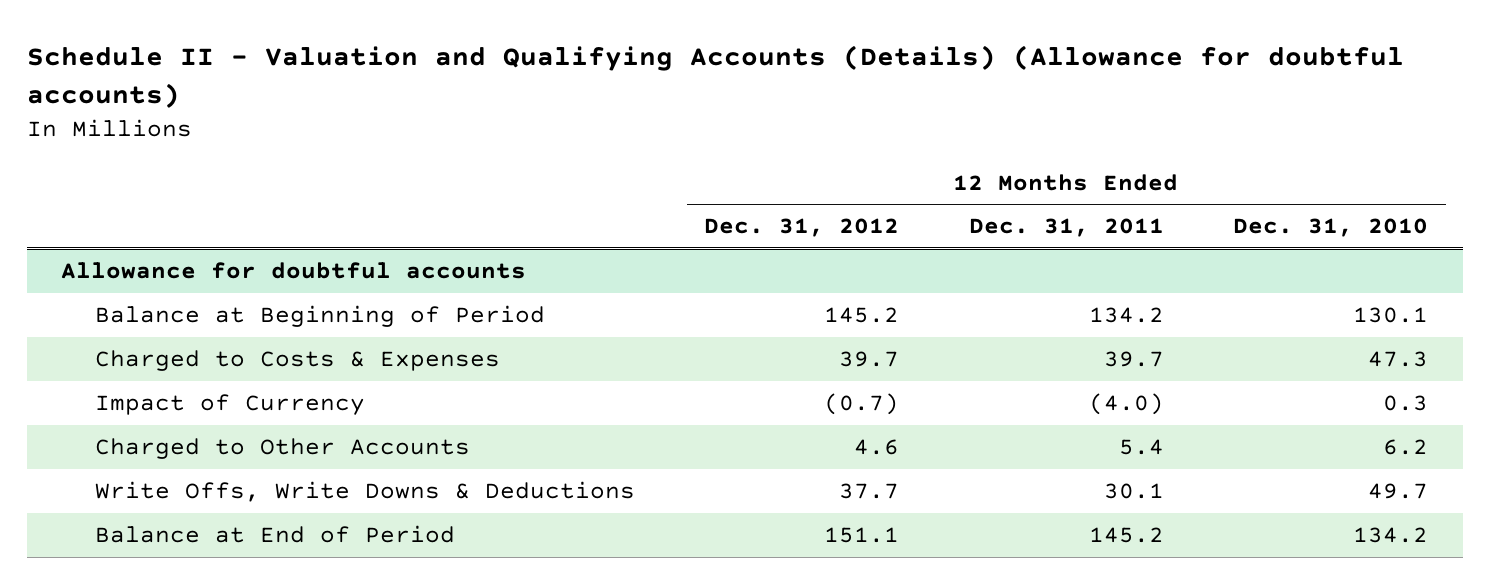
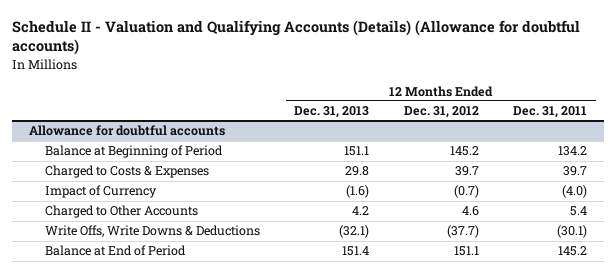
[1233,218,1429,238] Dec. 31, 2010 -> none
none -> [294,106,370,119] Dec. 31, 2013
[839,483,900,500] 37.7 -> [446,225,479,239] (37.7)
[1103,483,1164,500] 30.1 -> [557,225,588,239] (30.1)

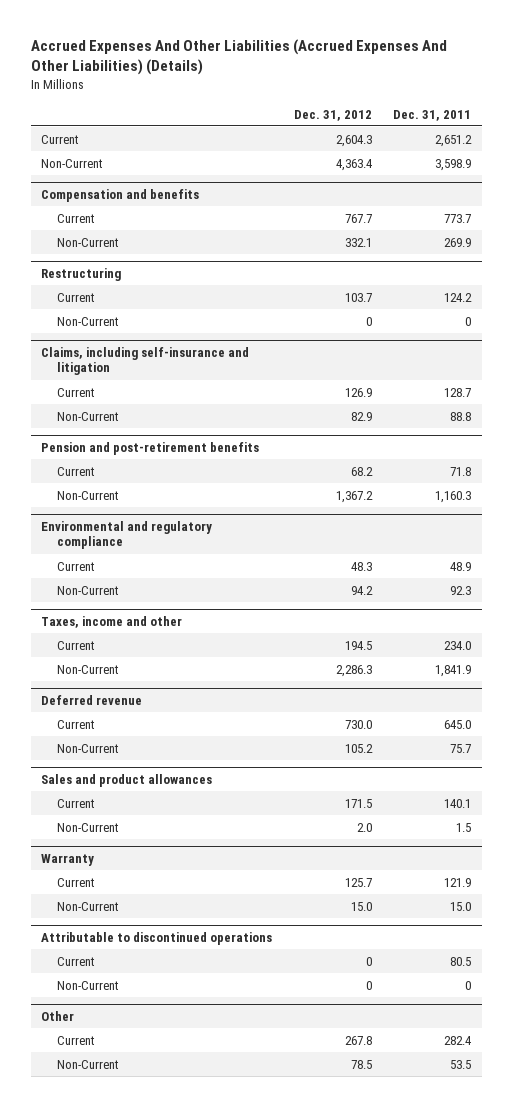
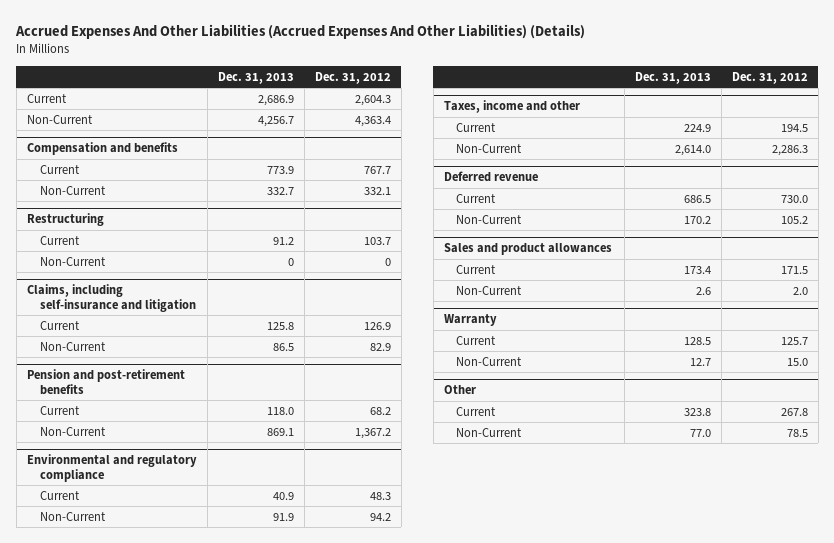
[392,109,471,121] Dec. 31, 2011 -> none
none -> [217,71,294,84] Dec. 31, 2013
[41,932,273,946] Attributable to discontinued operations -> none
[56,956,95,966] Current -> none
[56,980,119,990] Non-Current -> none

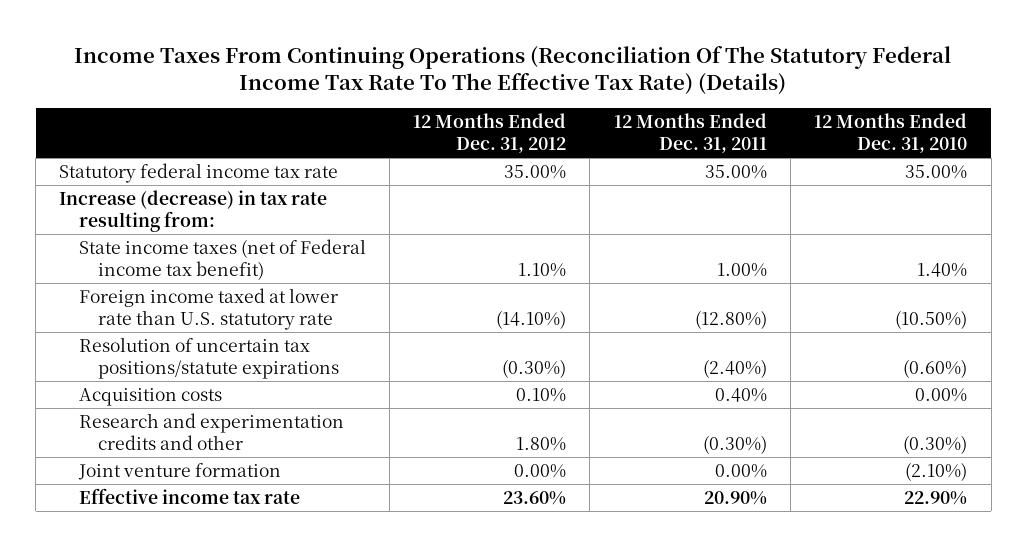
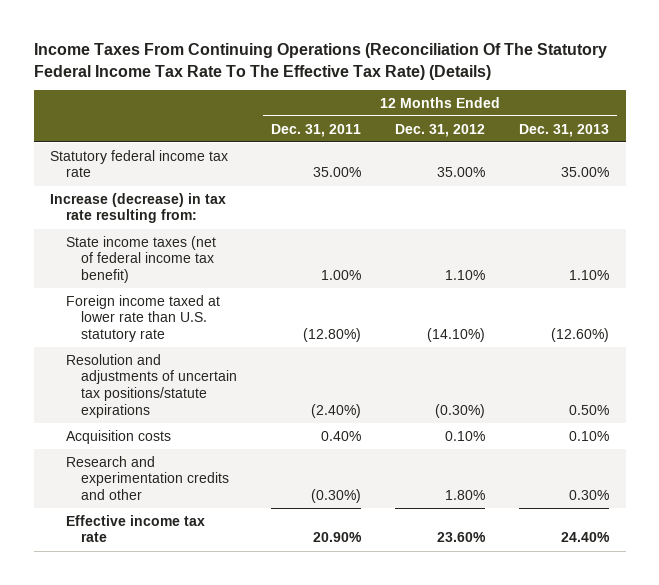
[814,112,968,154] 12 Months Ended Dec. 31, 2010 -> none
none -> [518,123,609,137] Dec. 31, 2013
[78,238,366,281] State income taxes (net of Federal income tax benefit) -> [65,235,216,284] State income taxes (net of federal income tax benefit)
[78,336,339,380] Resolution of uncertain tax positions/statute expirations -> [65,353,238,419] Resolution and adjustments of uncertain tax positions/statute expirations
[77,462,281,480] Joint venture formation -> none

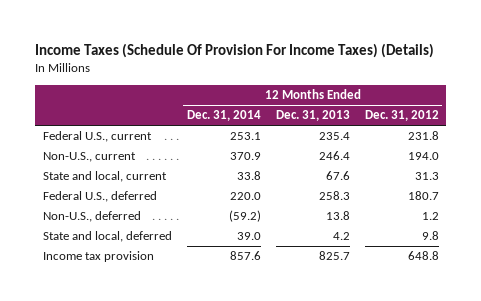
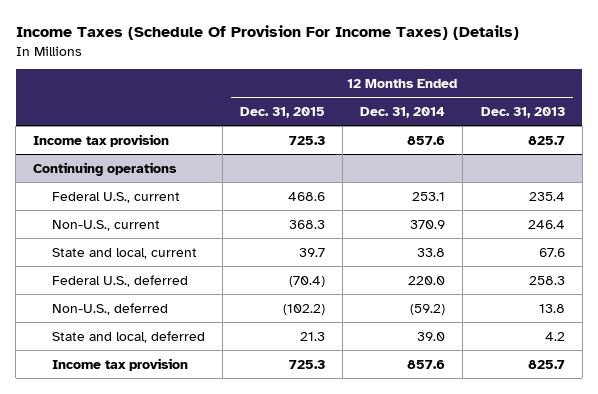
[364,110,439,122] Dec. 31, 2012 -> none
none -> [240,106,326,118] Dec. 31, 2015
none -> [33,133,170,147] Income tax provision
none -> [33,161,178,176] Continuing operations

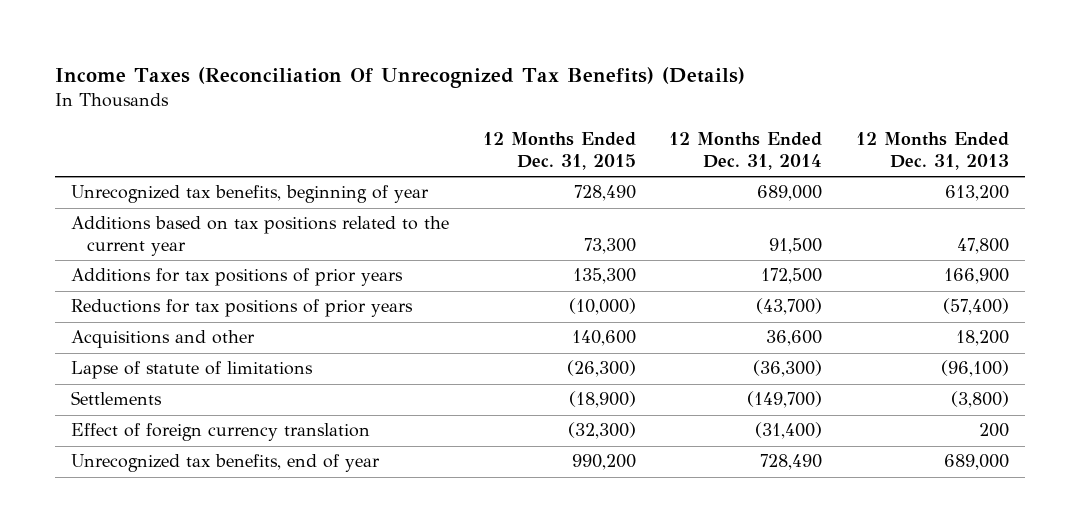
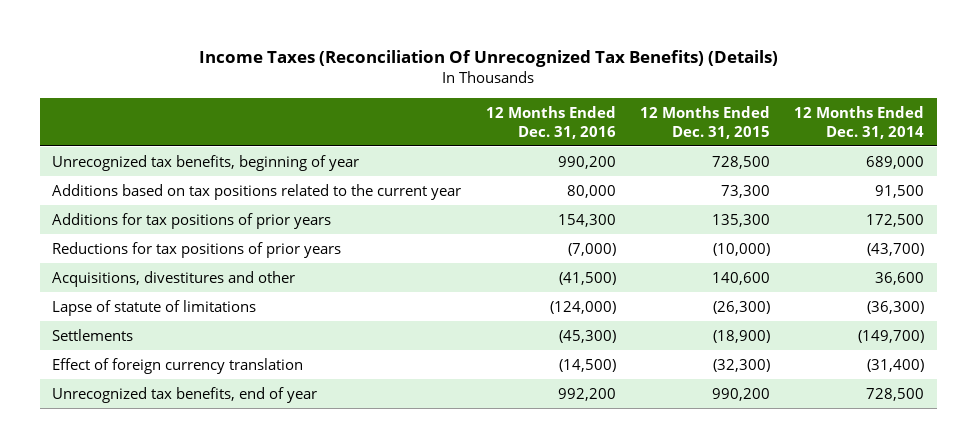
[855,132,1009,171] 12 Months Ended Dec. 31, 2013 -> none
none -> [485,105,616,139] 12 Months Ended Dec. 31, 2016
[573,185,636,202] 728,490 -> [711,155,770,169] 728,500
[71,330,256,349] Acquisitions and other -> [52,270,296,287] Acquisitions, divestitures and other
[760,454,823,471] 728,490 -> [866,387,925,401] 728,500

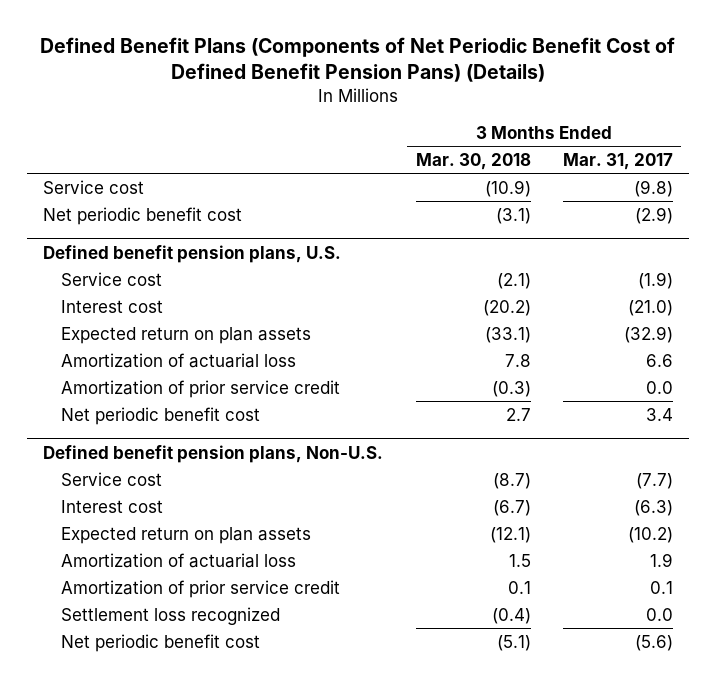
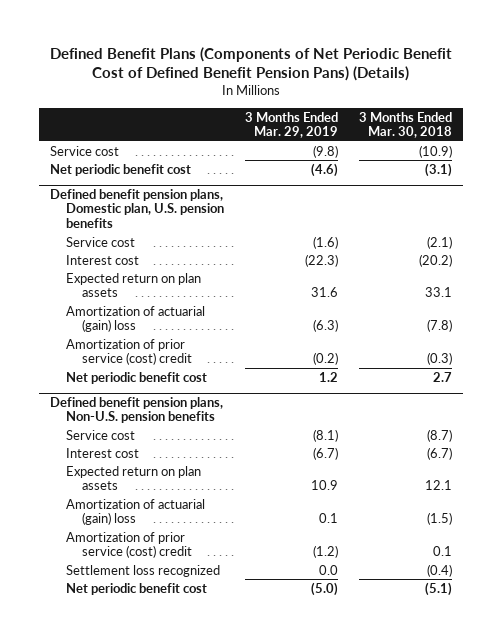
[563,152,674,170] Mar. 31, 2017 -> none
none -> [245,111,339,139] 3 Months Ended Mar. 29, 2019
[43,244,342,263] Defined benefit pension plans, U.S. -> [49,188,224,229] Defined benefit pension plans, Domestic plan, U.S. pension benefits
[484,326,531,343] (33.1) -> [425,287,453,298] 33.1
[61,352,297,368] Amortization of actuarial loss -> [65,305,205,333] Amortization of actuarial (gain) loss
[504,353,531,367] 7.8 -> [427,319,453,333] (7.8)
[61,379,341,398] Amortization of prior service credit -> [65,338,193,366] Amortization of prior service (cost) credit
[43,444,384,463] Defined benefit pension plans, Non-U.S. -> [49,396,223,424] Defined benefit pension plans, Non-U.S. pension benefits
[489,526,531,543] (12.1) -> [425,480,453,491] 12.1
[61,552,297,568] Amortization of actuarial loss -> [65,498,205,526] Amortization of actuarial (gain) loss
[508,553,531,567] 1.5 -> [427,512,453,526] (1.5)
[61,579,341,598] Amortization of prior service credit -> [65,531,193,559] Amortization of prior service (cost) credit

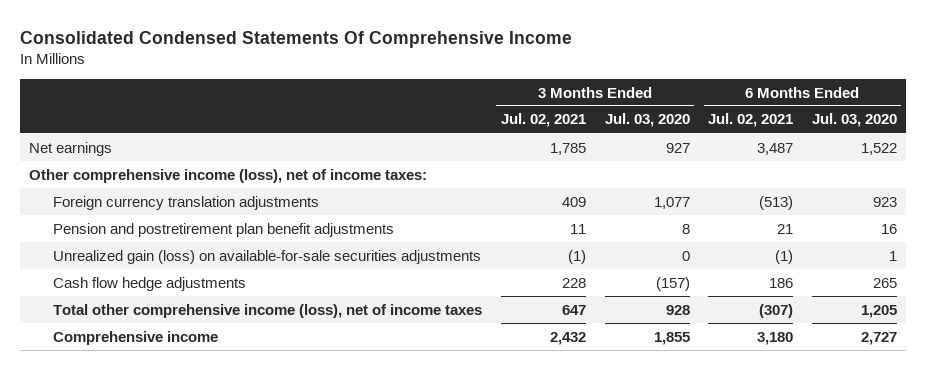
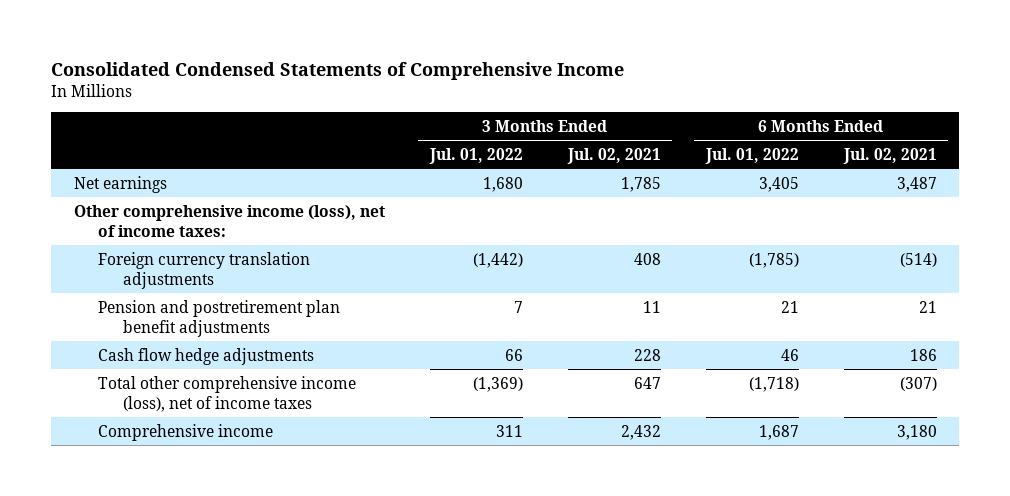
[20,30,573,48] Consolidated Condensed Statements Of Comprehensive Income -> [51,61,625,80] Consolidated Condensed Statements of Comprehensive Income
[604,113,690,128] Jul. 03, 2020 -> none
[811,113,897,128] Jul. 03, 2020 -> none
none -> [428,148,523,165] Jul. 01, 2022
none -> [704,148,799,165] Jul. 01, 2022
[562,196,587,207] 409 -> [633,252,661,265] 408
[759,195,794,210] (513) -> [899,252,937,267] (514)
[53,249,482,264] Unrealized gain (loss) on available-for-sale securities adjustments -> none

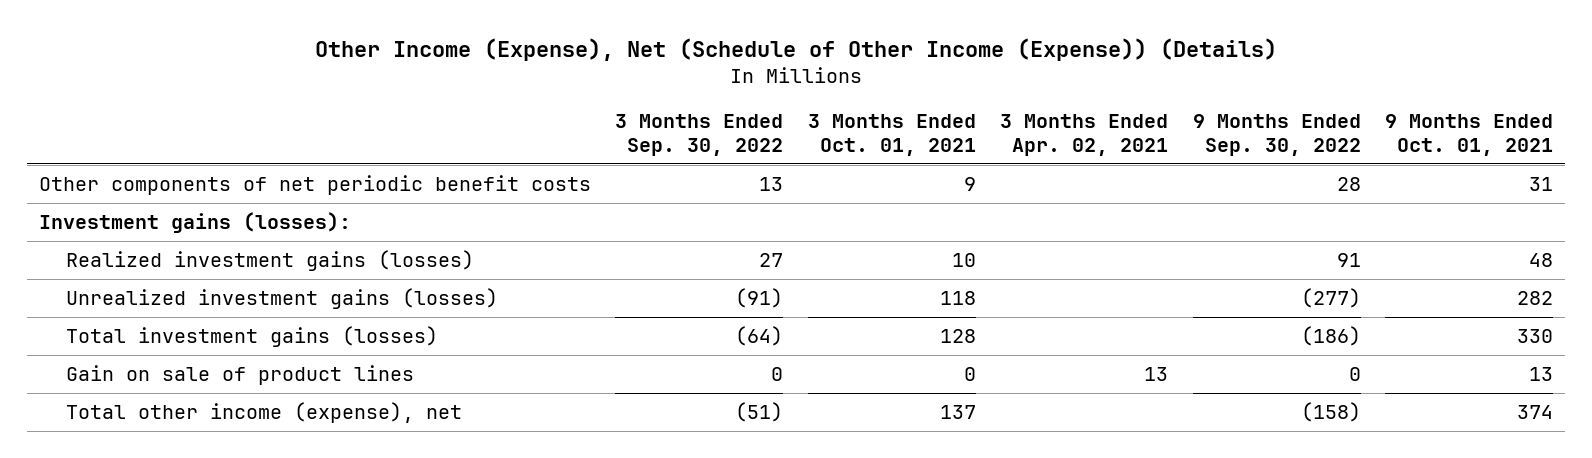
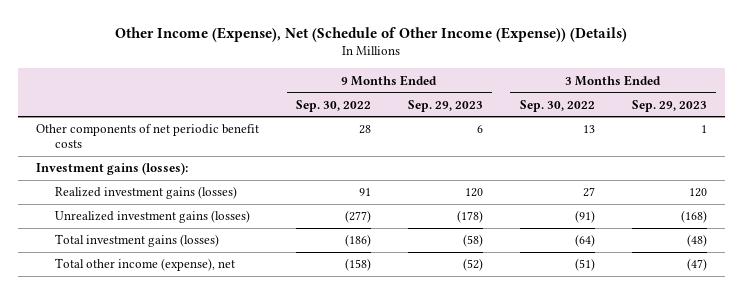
[807,113,976,156] 3 Months Ended Oct. 01, 2021 -> none
[1000,113,1169,156] 3 Months Ended Apr. 02, 2021 -> none
[1385,113,1554,156] 9 Months Ended Oct. 01, 2021 -> none
none -> [407,99,483,112] Sep. 29, 2023
none -> [631,99,707,112] Sep. 29, 2023
[65,365,414,386] Gain on sale of product lines -> none

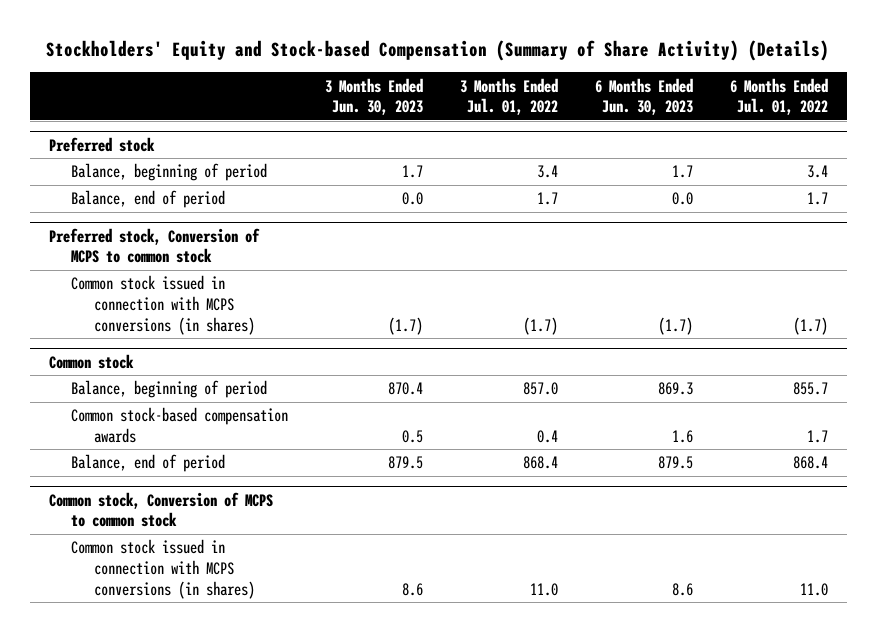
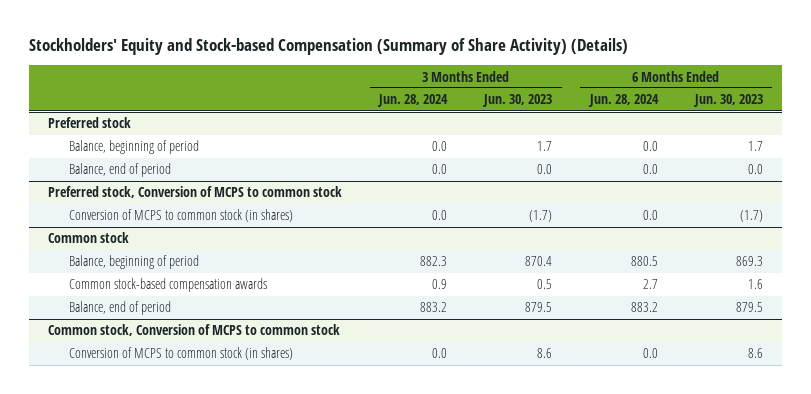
[460,77,559,116] 3 Months Ended Jul. 01, 2022 -> none
[730,77,829,116] 6 Months Ended Jul. 01, 2022 -> none
none -> [376,94,448,108] Jun. 28, 2024
none -> [587,94,659,108] Jun. 28, 2024
[71,275,255,335] Common stock issued in connection with MCPS conversions (in shares) -> [68,209,293,223] Conversion of MCPS to common stock (in shares)
[71,539,255,599] Common stock issued in connection with MCPS conversions (in shares) -> [68,347,293,361] Conversion of MCPS to common stock (in shares)

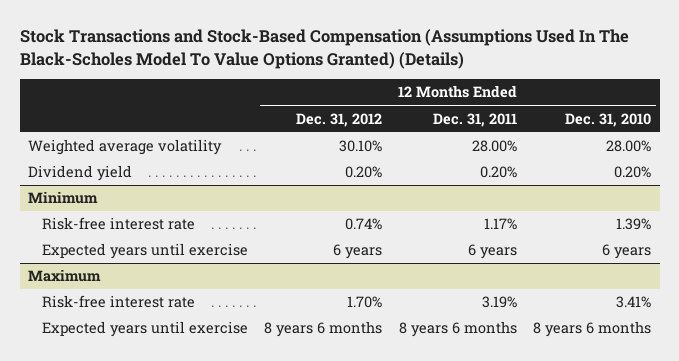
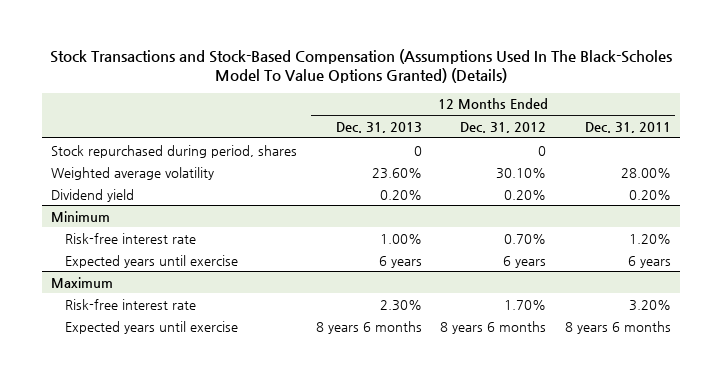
[565,112,652,127] Dec. 31, 2010 -> none
none -> [335,121,422,133] Dec. 31, 2013
none -> [51,144,298,158] Stock repurchased during period, shares
[345,218,383,231] 0.74% -> [504,233,547,244] 0.70%
[483,218,517,231] 1.17% -> [628,233,671,244] 1.20%
[481,296,517,309] 3.19% -> [628,299,671,311] 3.20%

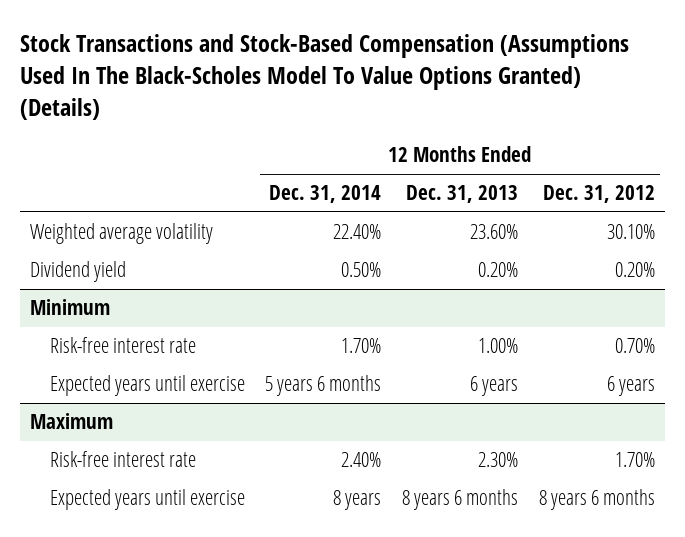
[584,121,671,133] Dec. 31, 2011 -> none
none -> [269,185,382,204] Dec. 31, 2014
[51,144,298,158] Stock repurchased during period, shares -> none

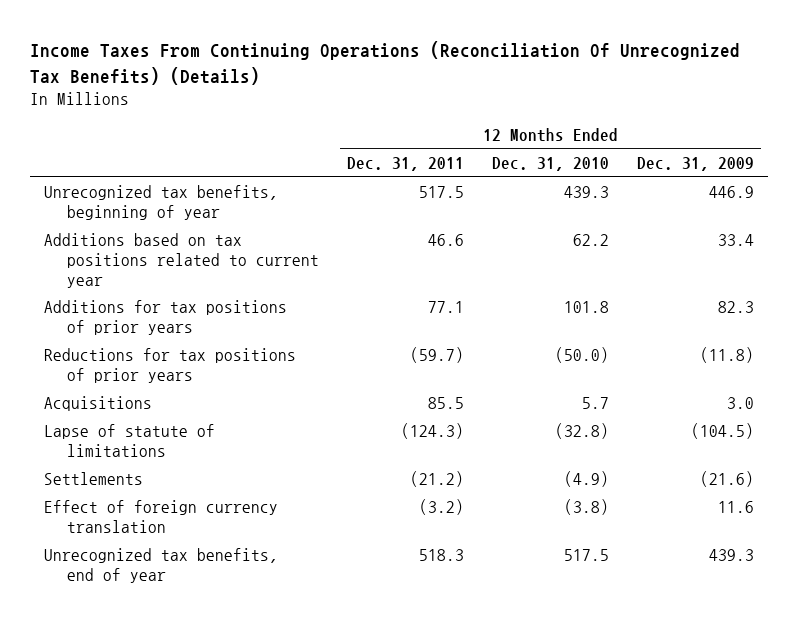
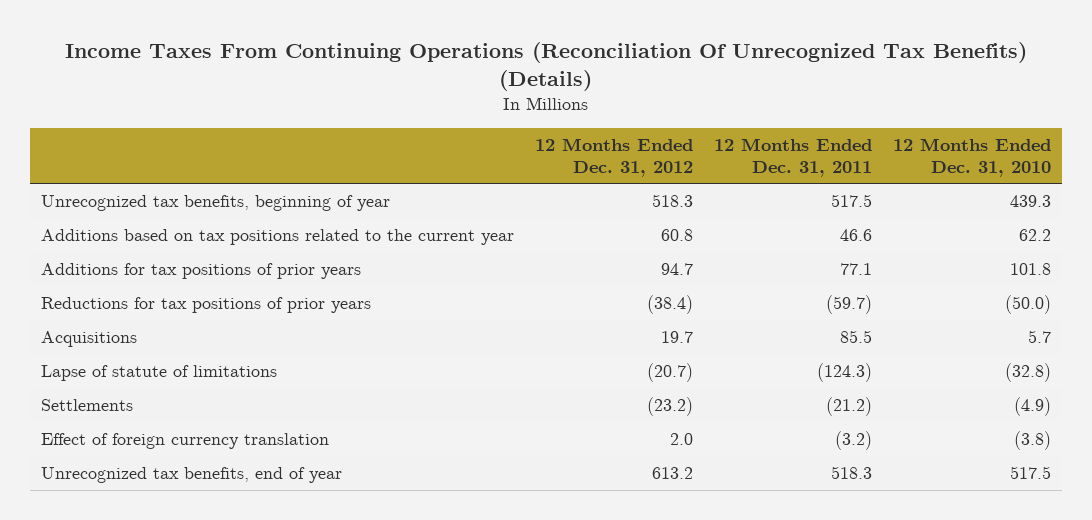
[637,156,755,171] Dec. 31, 2009 -> none
none -> [535,138,694,177] 12 Months Ended Dec. 31, 2012
[44,233,320,288] Additions based on tax positions related to current year -> [40,229,514,246] Additions based on tax positions related to the current year

